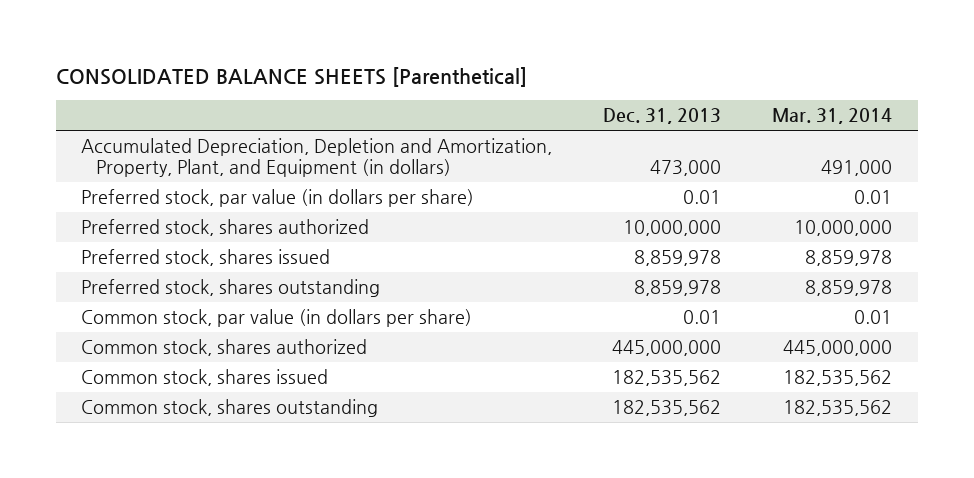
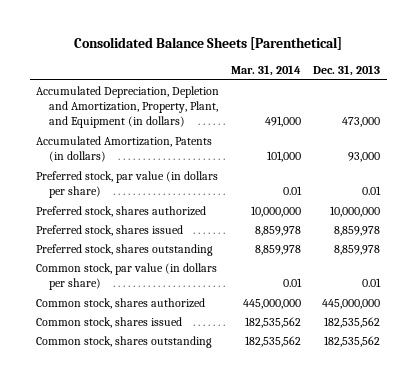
[55,66,527,87] CONSOLIDATED BALANCE SHEETS [Parenthetical] -> [74,37,343,51] Consolidated Balance Sheets [Parenthetical]
none -> [35,135,212,163] Accumulated Amortization, Patents (in dollars)

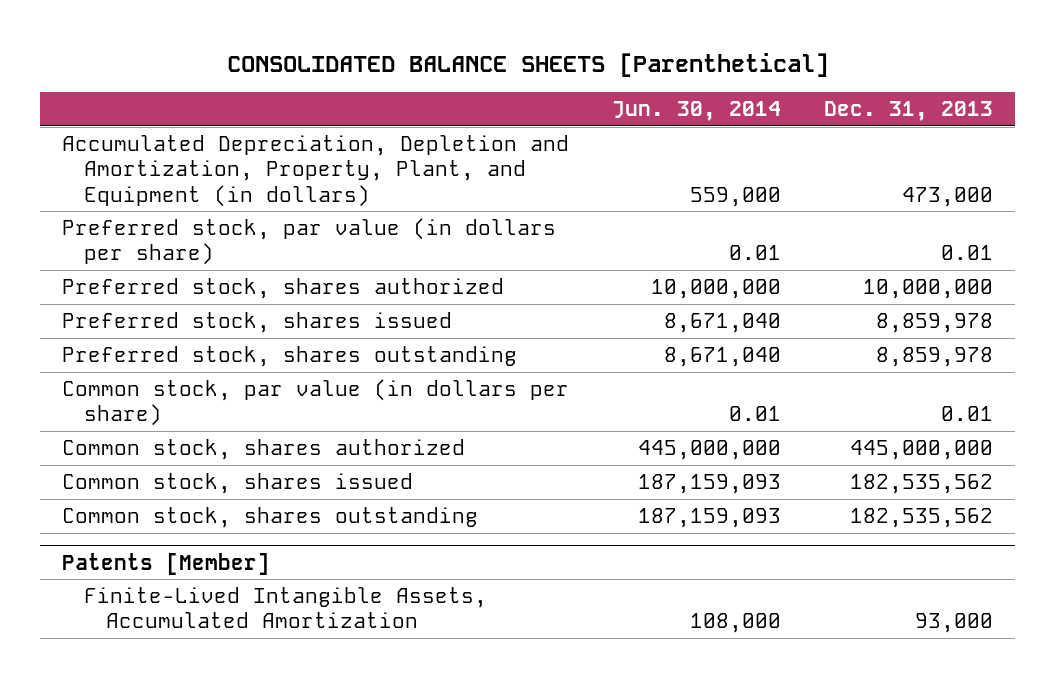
[74,37,343,51] Consolidated Balance Sheets [Parenthetical] -> [226,52,829,77] CONSOLIDATED BALANCE SHEETS [Parenthetical]
[231,65,302,77] Mar. 31, 2014 -> none
none -> [612,101,782,122] Jun. 30, 2014
[35,135,212,163] Accumulated Amortization, Patents (in dollars) -> none
none -> [61,552,270,575] Patents [Member]
none -> [83,587,487,629] Finite-Lived Intangible Assets, Accumulated Amortization

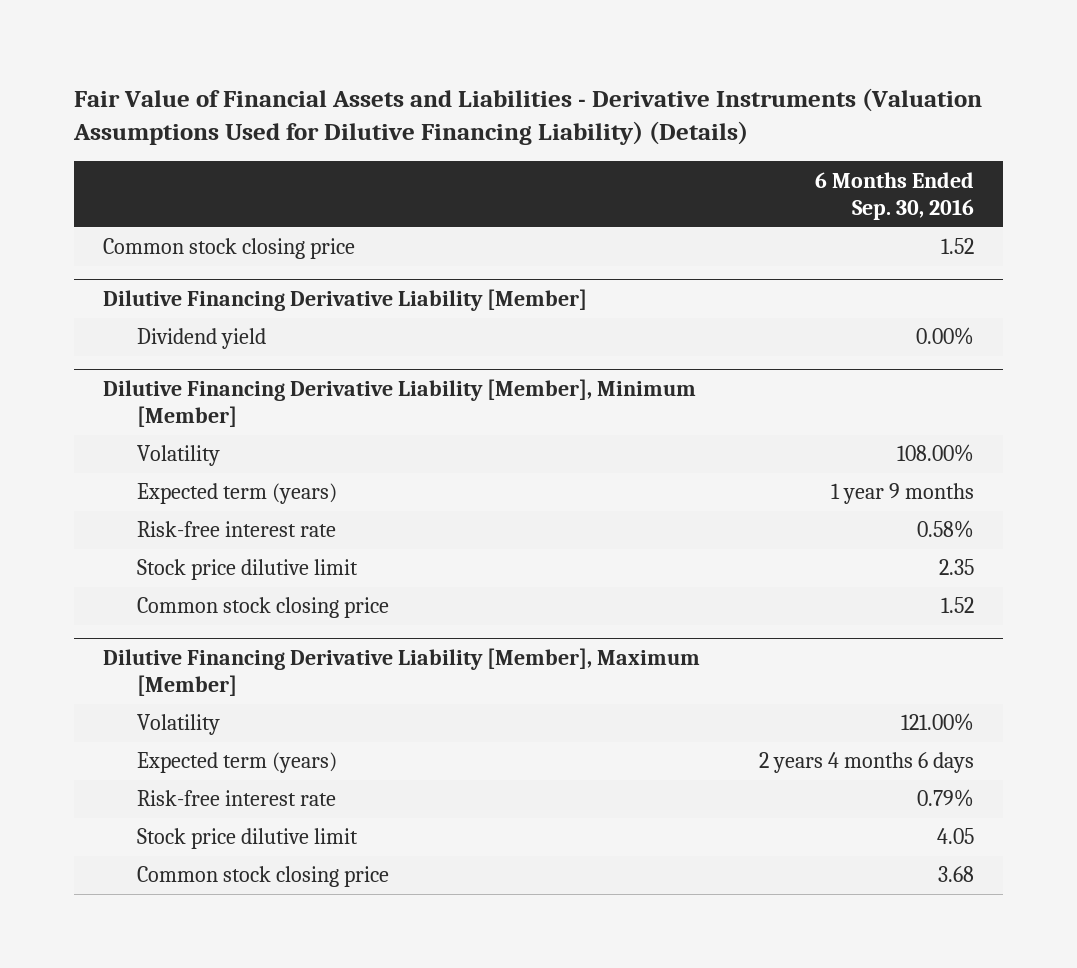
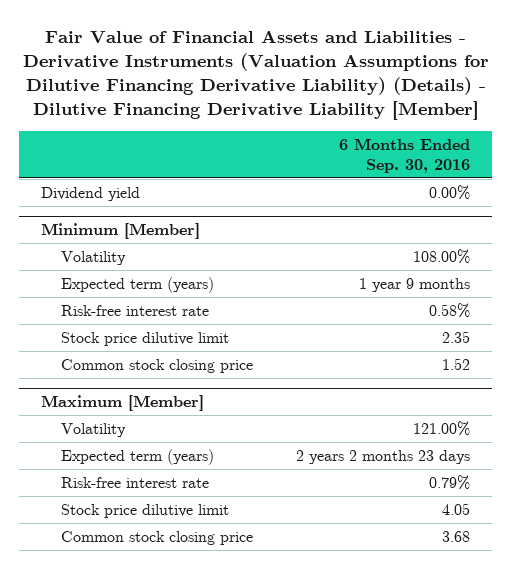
[73,88,983,146] Fair Value of Financial Assets and Liabilities - Derivative Instruments (Valuation Assumptions Used for Dilutive Financing Liability) (Details) -> [22,30,489,121] Fair Value of Financial Assets and Liabilities - Derivative Instruments (Valuation Assumptions for Dilutive Financing Derivative Liability) (Details) - Dilutive Financing Derivative Liability [Member]
[103,238,356,260] Common stock closing price -> none
[103,289,588,312] Dilutive Financing Derivative Liability [Member] -> none
[103,379,697,428] Dilutive Financing Derivative Liability [Member], Minimum [Member] -> none
none -> [40,222,200,239] Minimum [Member]
[103,648,701,697] Dilutive Financing Derivative Liability [Member], Maximum [Member] -> none
none -> [40,394,204,411] Maximum [Member]
[758,752,974,774] 2 years 4 months 6 days -> [296,449,471,464] 2 years 2 months 23 days

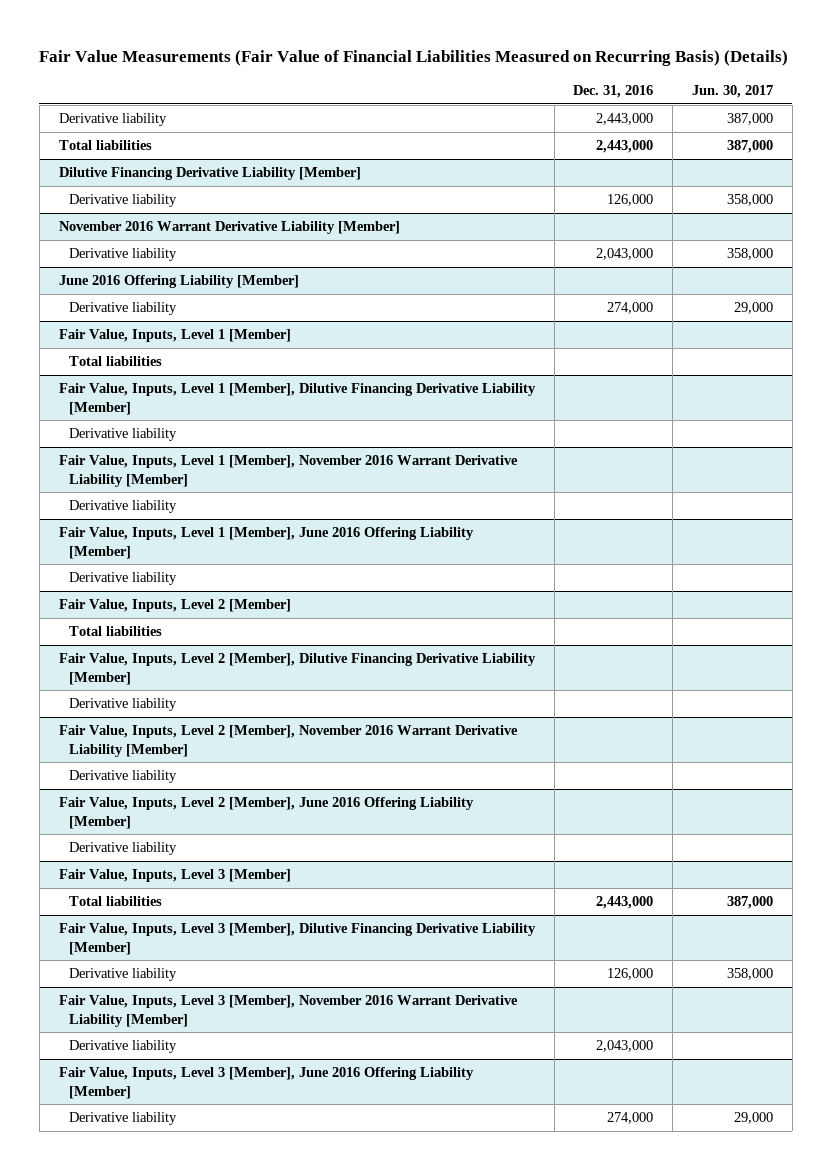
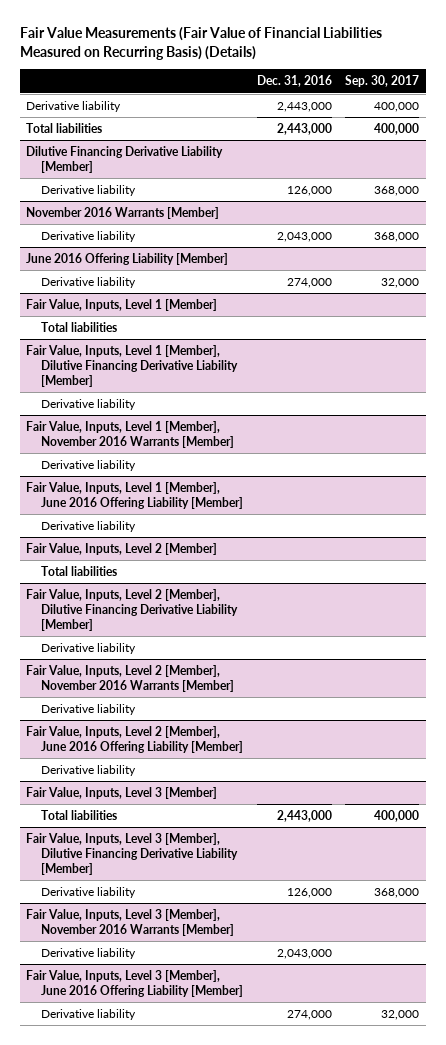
[692,85,774,99] Jun. 30, 2017 -> none
none -> [345,75,420,88] Sep. 30, 2017
[58,221,400,235] November 2016 Warrant Derivative Liability [Member] -> [26,207,220,220] November 2016 Warrants [Member]
[58,455,518,487] Fair Value, Inputs, Level 1 [Member], November 2016 Warrant Derivative Liability [Member] -> [26,421,234,449] Fair Value, Inputs, Level 1 [Member], November 2016 Warrants [Member]
[58,725,518,757] Fair Value, Inputs, Level 2 [Member], November 2016 Warrant Derivative Liability [Member] -> [26,665,234,693] Fair Value, Inputs, Level 2 [Member], November 2016 Warrants [Member]
[58,995,518,1027] Fair Value, Inputs, Level 3 [Member], November 2016 Warrant Derivative Liability [Member] -> [26,909,234,937] Fair Value, Inputs, Level 3 [Member], November 2016 Warrants [Member]

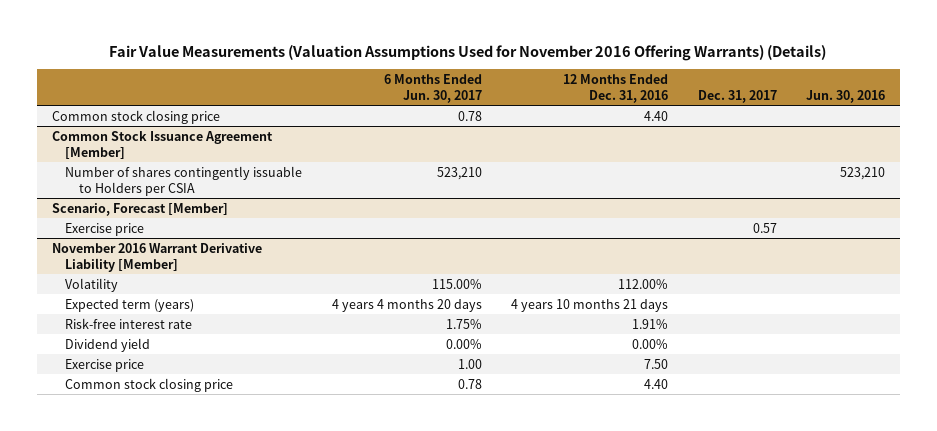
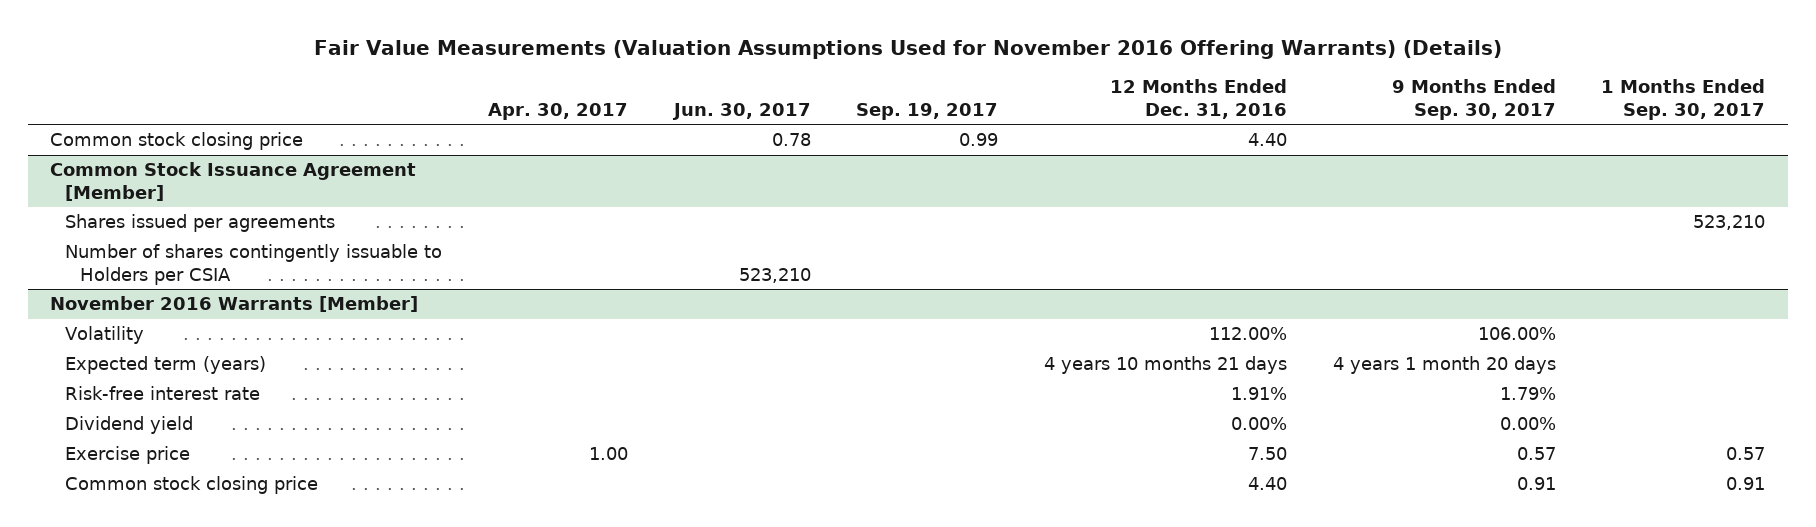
[383,73,482,103] 6 Months Ended Jun. 30, 2017 -> none
[697,89,777,103] Dec. 31, 2017 -> none
[806,89,886,103] Jun. 30, 2016 -> none
none -> [488,102,629,120] Apr. 30, 2017
none -> [671,102,811,120] Jun. 30, 2017
none -> [856,102,999,120] Sep. 19, 2017
none -> [1391,79,1556,120] 9 Months Ended Sep. 30, 2017
none -> [1601,79,1766,120] 1 Months Ended Sep. 30, 2017
none -> [65,214,336,233] Shares issued per agreements
[51,202,228,216] Scenario, Forecast [Member] -> none
[65,222,145,236] Exercise price -> none
[51,242,262,272] November 2016 Warrant Derivative Liability [Member] -> [50,296,419,313] November 2016 Warrants [Member]

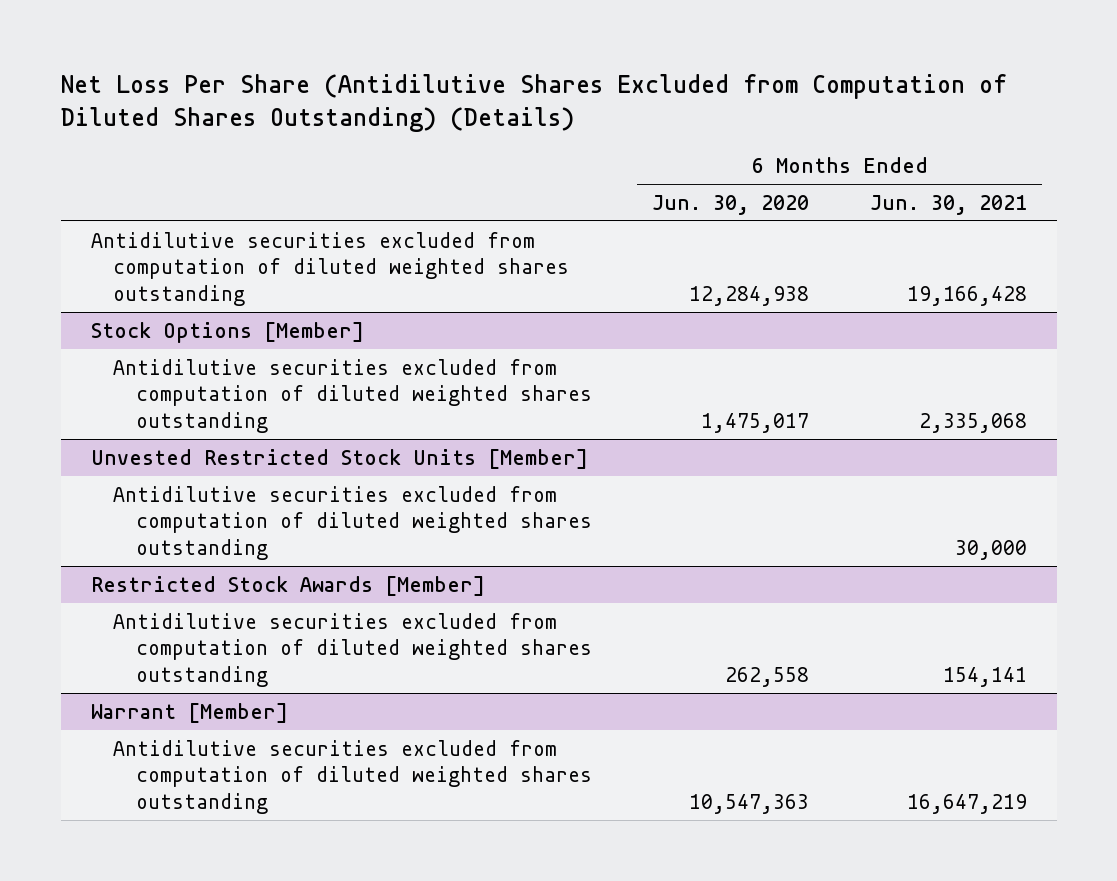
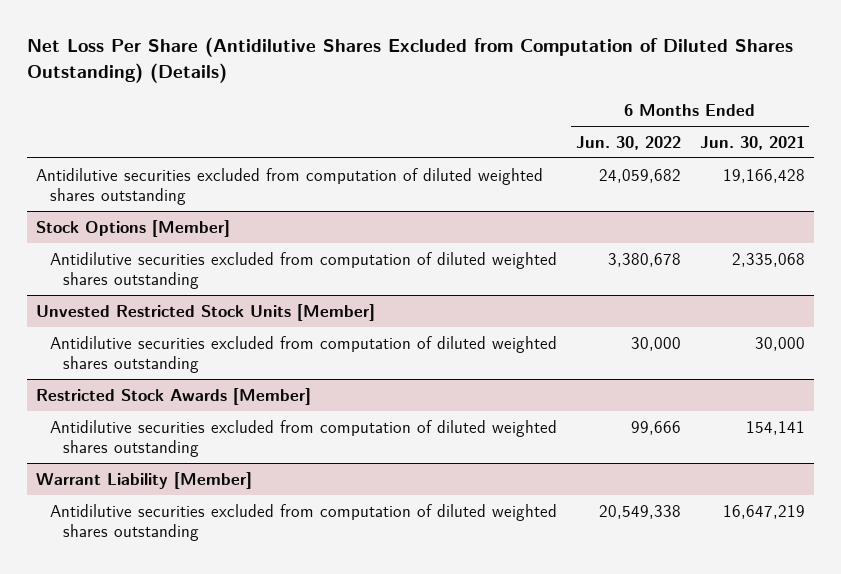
[652,194,810,215] Jun. 30, 2020 -> none
none -> [575,135,681,150] Jun. 30, 2022
[90,702,288,723] Warrant [Member] -> [36,471,253,489] Warrant Liability [Member]

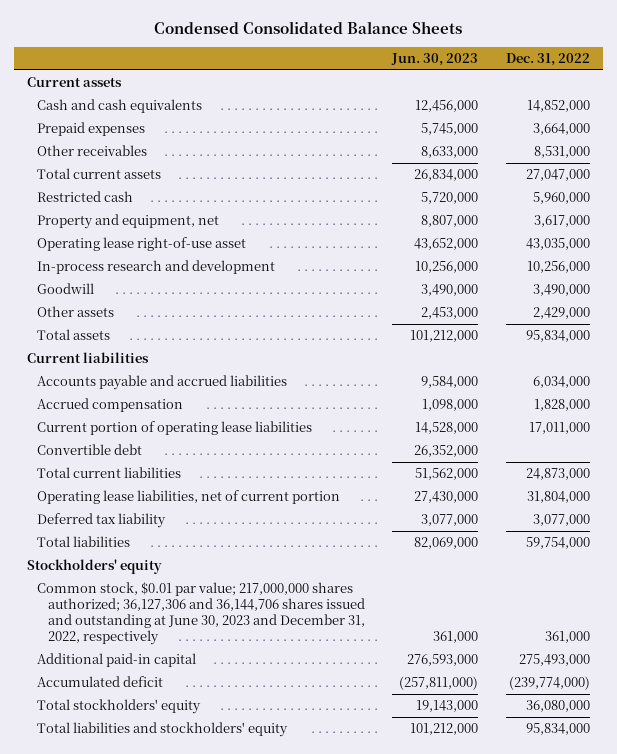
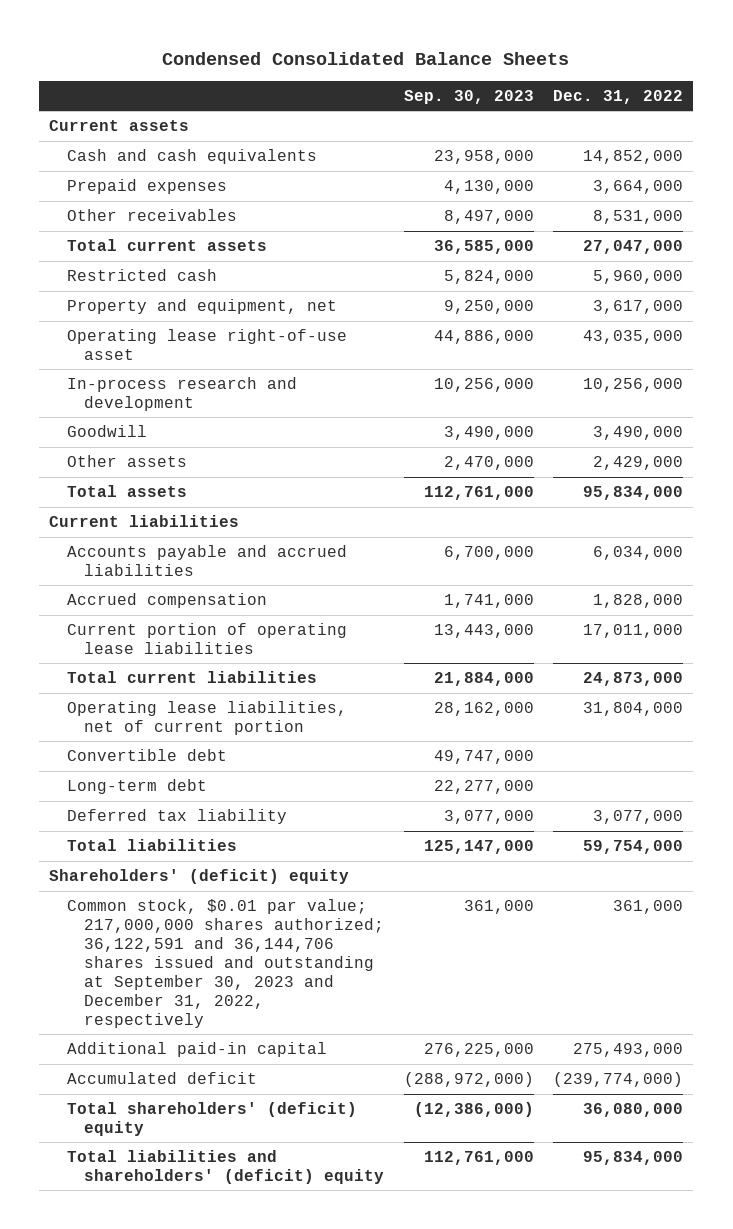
[391,53,479,67] Jun. 30, 2023 -> none
none -> [403,89,534,104] Sep. 30, 2023
[37,444,143,456] Convertible debt -> [66,749,227,762] Convertible debt
none -> [66,779,207,795] Long-term debt
[27,559,163,575] Stockholders' equity -> [49,869,350,885] Shareholders' (deficit) equity
[37,582,365,645] Common stock, $0.01 par value; 217,000,000 shares authorized; 36,127,306 and 36,144,706 shares issued and outstanding at June 30, 2023 and December 31, 2022, respectively -> [66,899,384,1028] Common stock, $0.01 par value; 217,000,000 shares authorized; 36,122,591 and 36,144,706 shares issued and outstanding at September 30, 2023 and December 31, 2022, respectively
[37,699,202,715] Total stockholders' equity -> [66,1102,357,1137] Total shareholders' (deficit) equity
[37,722,289,738] Total liabilities and stockholders' equity -> [66,1150,384,1185] Total liabilities and shareholders' (deficit) equity

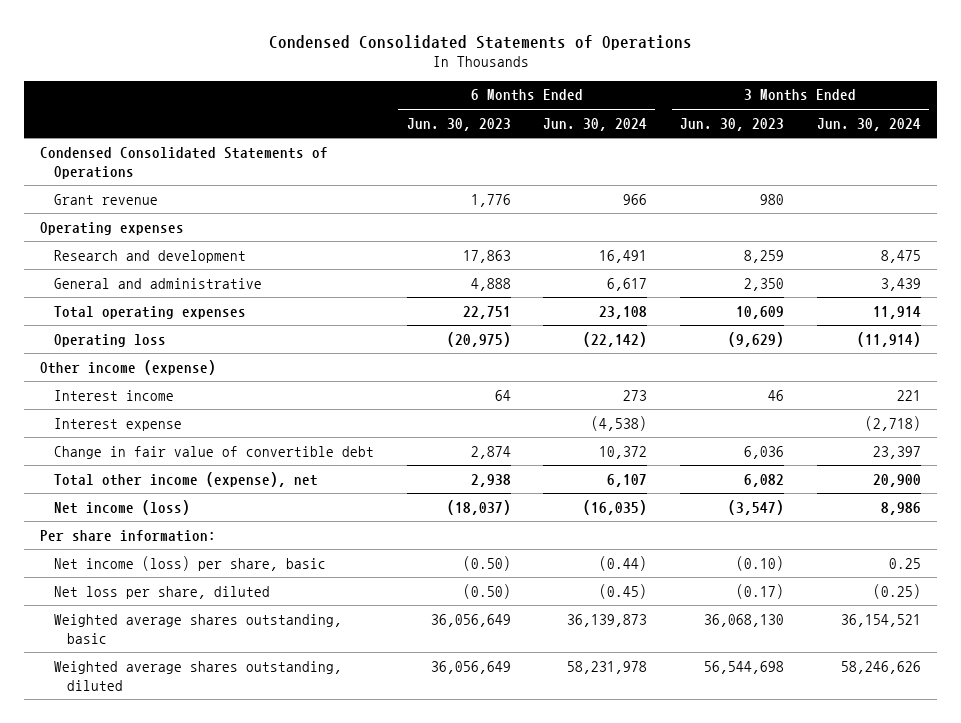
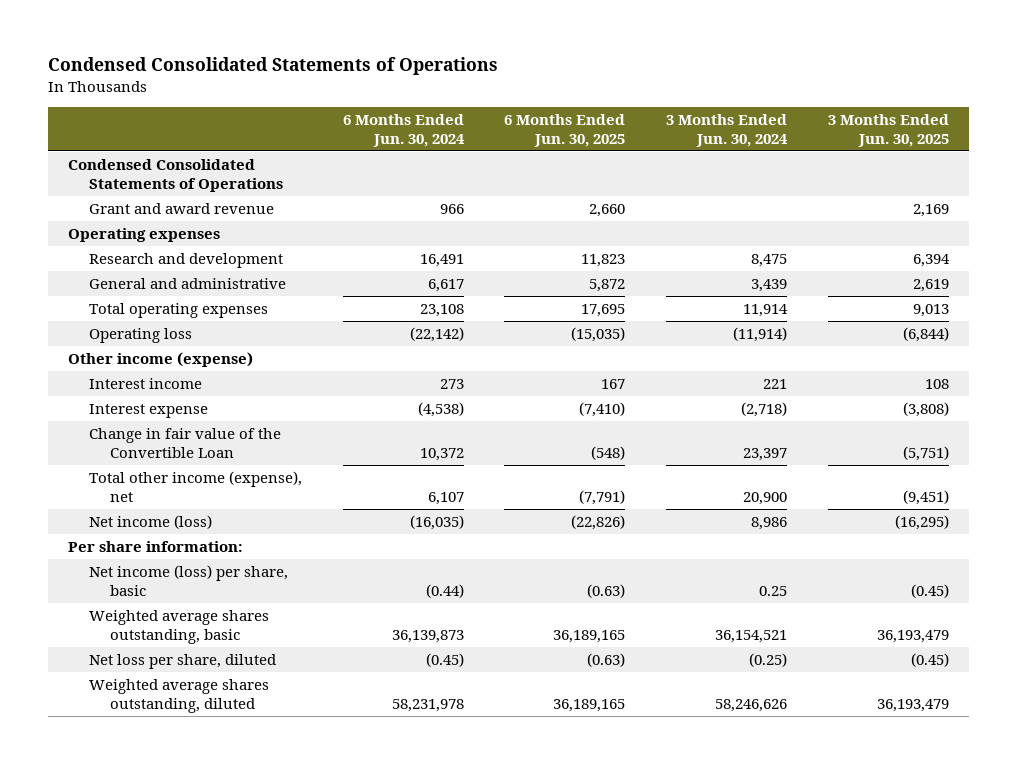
[406,117,511,131] Jun. 30, 2023 -> none
[679,117,784,131] Jun. 30, 2023 -> none
none -> [504,113,626,147] 6 Months Ended Jun. 30, 2025
none -> [827,113,949,147] 3 Months Ended Jun. 30, 2025
[53,193,158,205] Grant revenue -> [89,202,275,214] Grant and award revenue
[53,445,374,459] Change in fair value of convertible debt -> [89,427,282,458] Change in fair value of the Convertible Loan
[53,585,270,599] Net loss per share, diluted -> [89,653,277,669] Net loss per share, diluted

